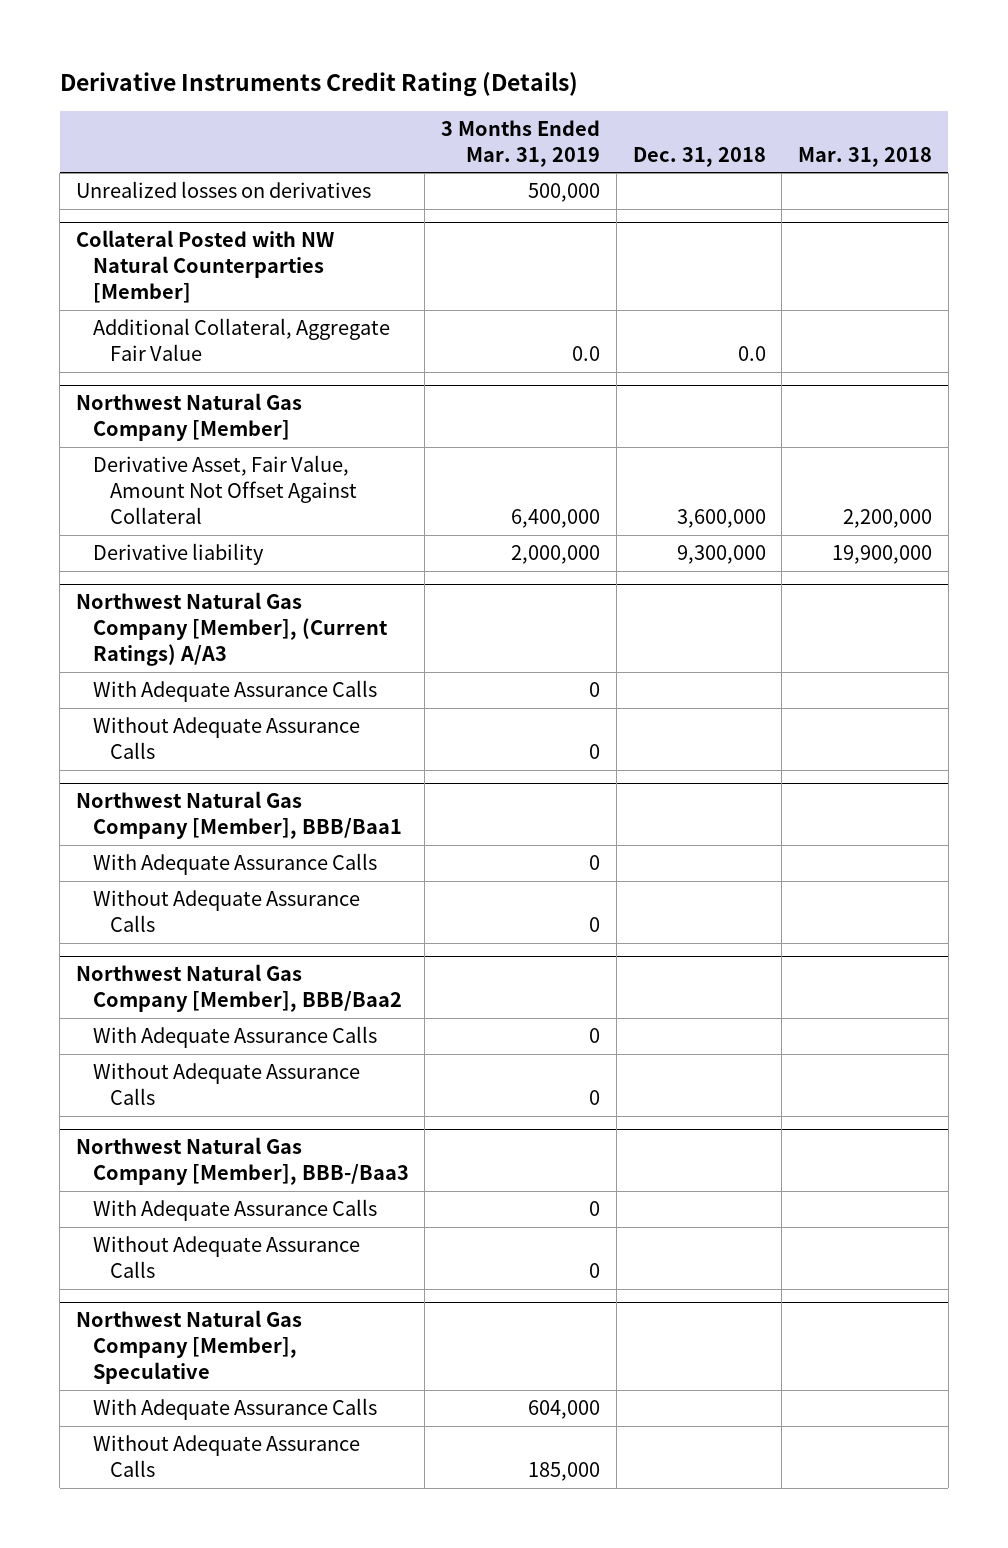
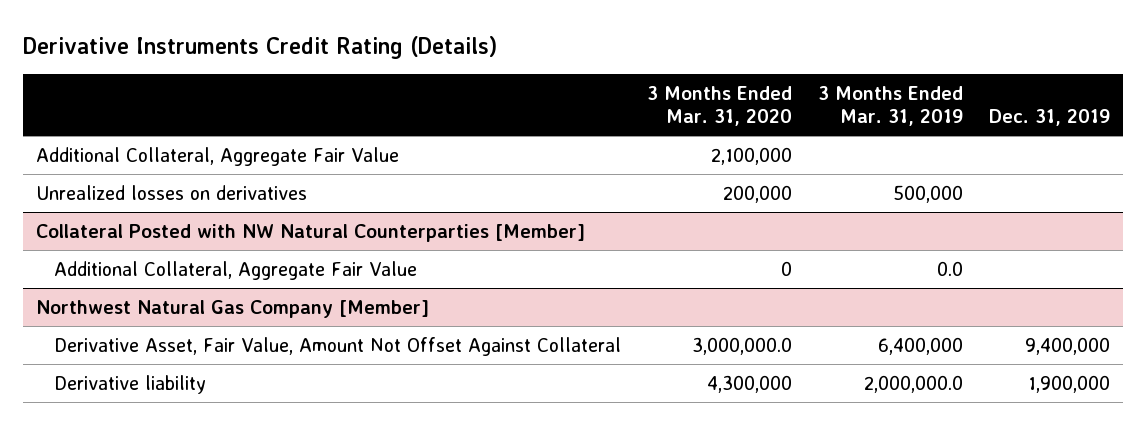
[632,147,766,168] Dec. 31, 2018 -> none
[797,147,932,168] Mar. 31, 2018 -> none
none -> [646,85,792,126] 3 Months Ended Mar. 31, 2020
none -> [988,108,1110,126] Dec. 31, 2019
none -> [36,146,400,166] Additional Collateral, Aggregate Fair Value
[75,592,388,667] Northwest Natural Gas Company [Member], (Current Ratings) A/A3 -> none
[92,680,377,703] With Adequate Assurance Calls -> none
[92,717,360,760] Without Adequate Assurance Calls -> none
[75,791,402,840] Northwest Natural Gas Company [Member], BBB/Baa1 -> none
[92,853,377,876] With Adequate Assurance Calls -> none
[92,890,360,933] Without Adequate Assurance Calls -> none
[75,964,402,1013] Northwest Natural Gas Company [Member], BBB/Baa2 -> none
[92,1026,377,1049] With Adequate Assurance Calls -> none
[92,1063,360,1106] Without Adequate Assurance Calls -> none
[75,1137,409,1186] Northwest Natural Gas Company [Member], BBB-/Baa3 -> none
[92,1199,377,1222] With Adequate Assurance Calls -> none
[92,1236,360,1279] Without Adequate Assurance Calls -> none
[75,1310,302,1385] Northwest Natural Gas Company [Member], Speculative -> none
[92,1398,377,1421] With Adequate Assurance Calls -> none
[92,1435,360,1478] Without Adequate Assurance Calls -> none
[511,545,601,565] 2,000,000 -> [863,374,963,393] 2,000,000.0

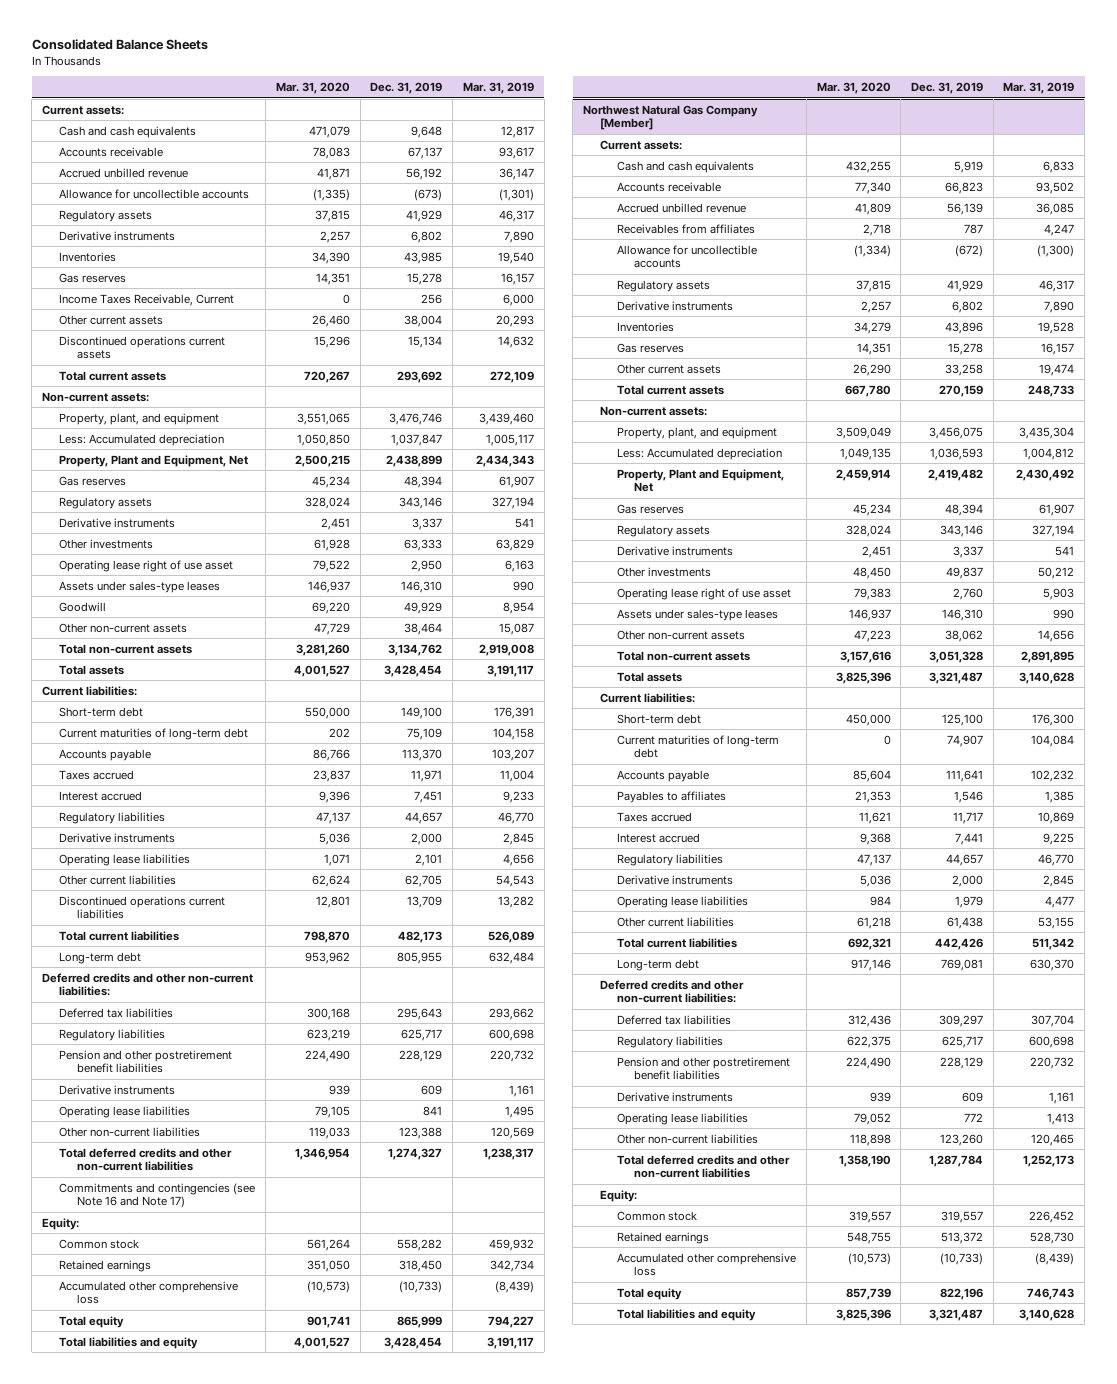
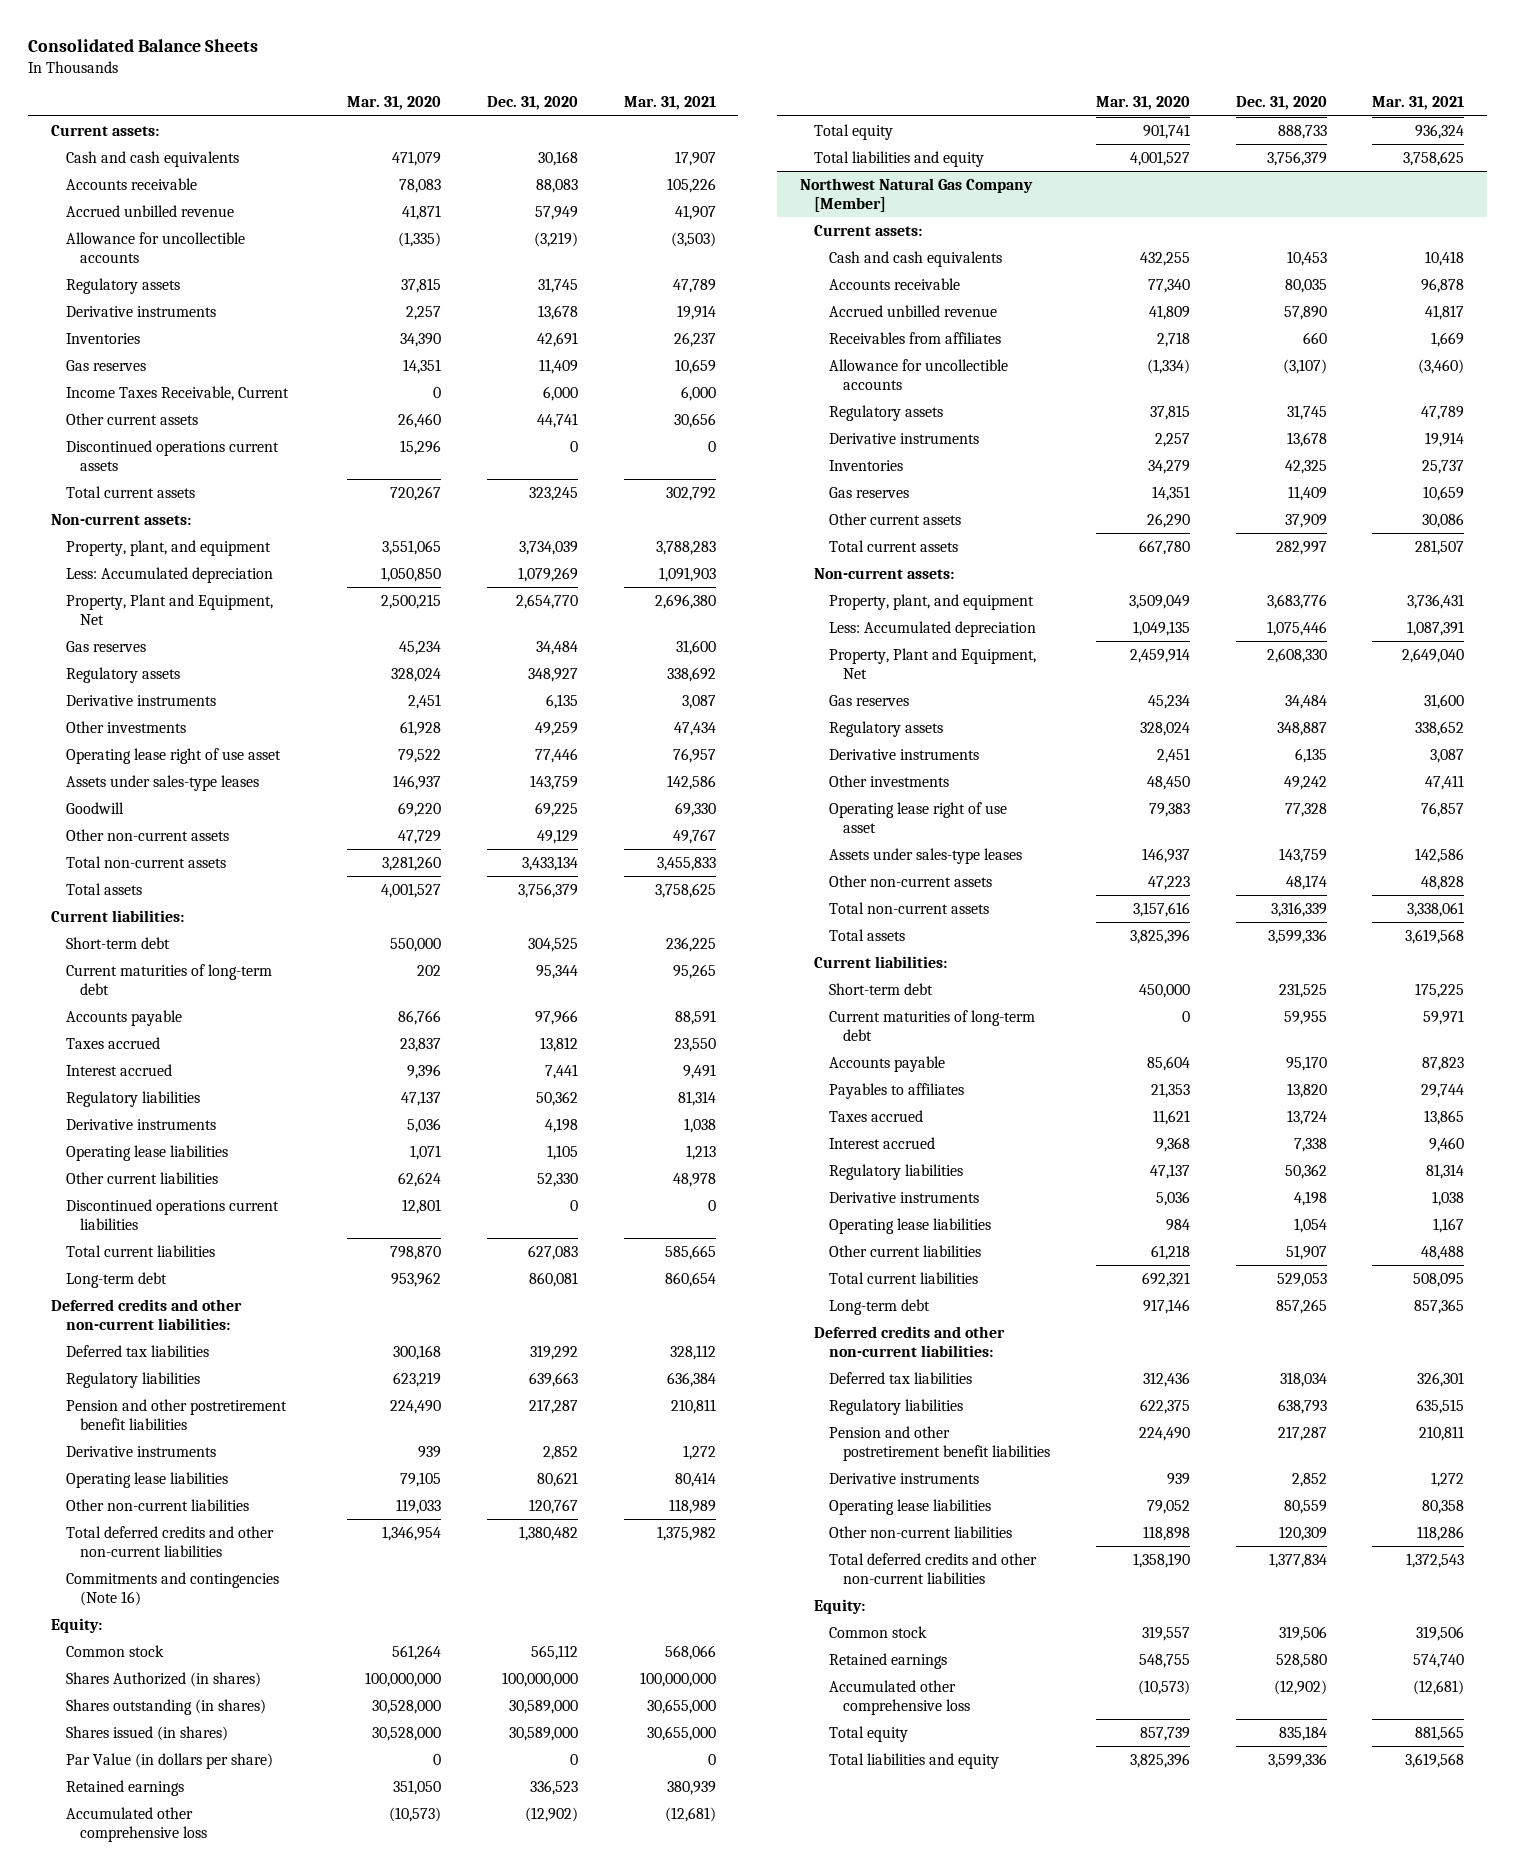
[370,82,443,95] Dec. 31, 2019 -> none
[462,82,534,95] Mar. 31, 2019 -> none
none -> [486,96,578,111] Dec. 31, 2020
none -> [623,96,716,111] Mar. 31, 2021
[59,1182,256,1209] Commitments and contingencies (see Note 16 and Note 17) -> [65,1571,279,1606] Commitments and contingencies (Note 16)
none -> [65,1671,261,1687] Shares Authorized (in shares)
none -> [65,1698,266,1715] Shares outstanding (in shares)
none -> [65,1725,228,1741] Shares issued (in shares)
none -> [65,1752,273,1769] Par Value (in dollars per share)

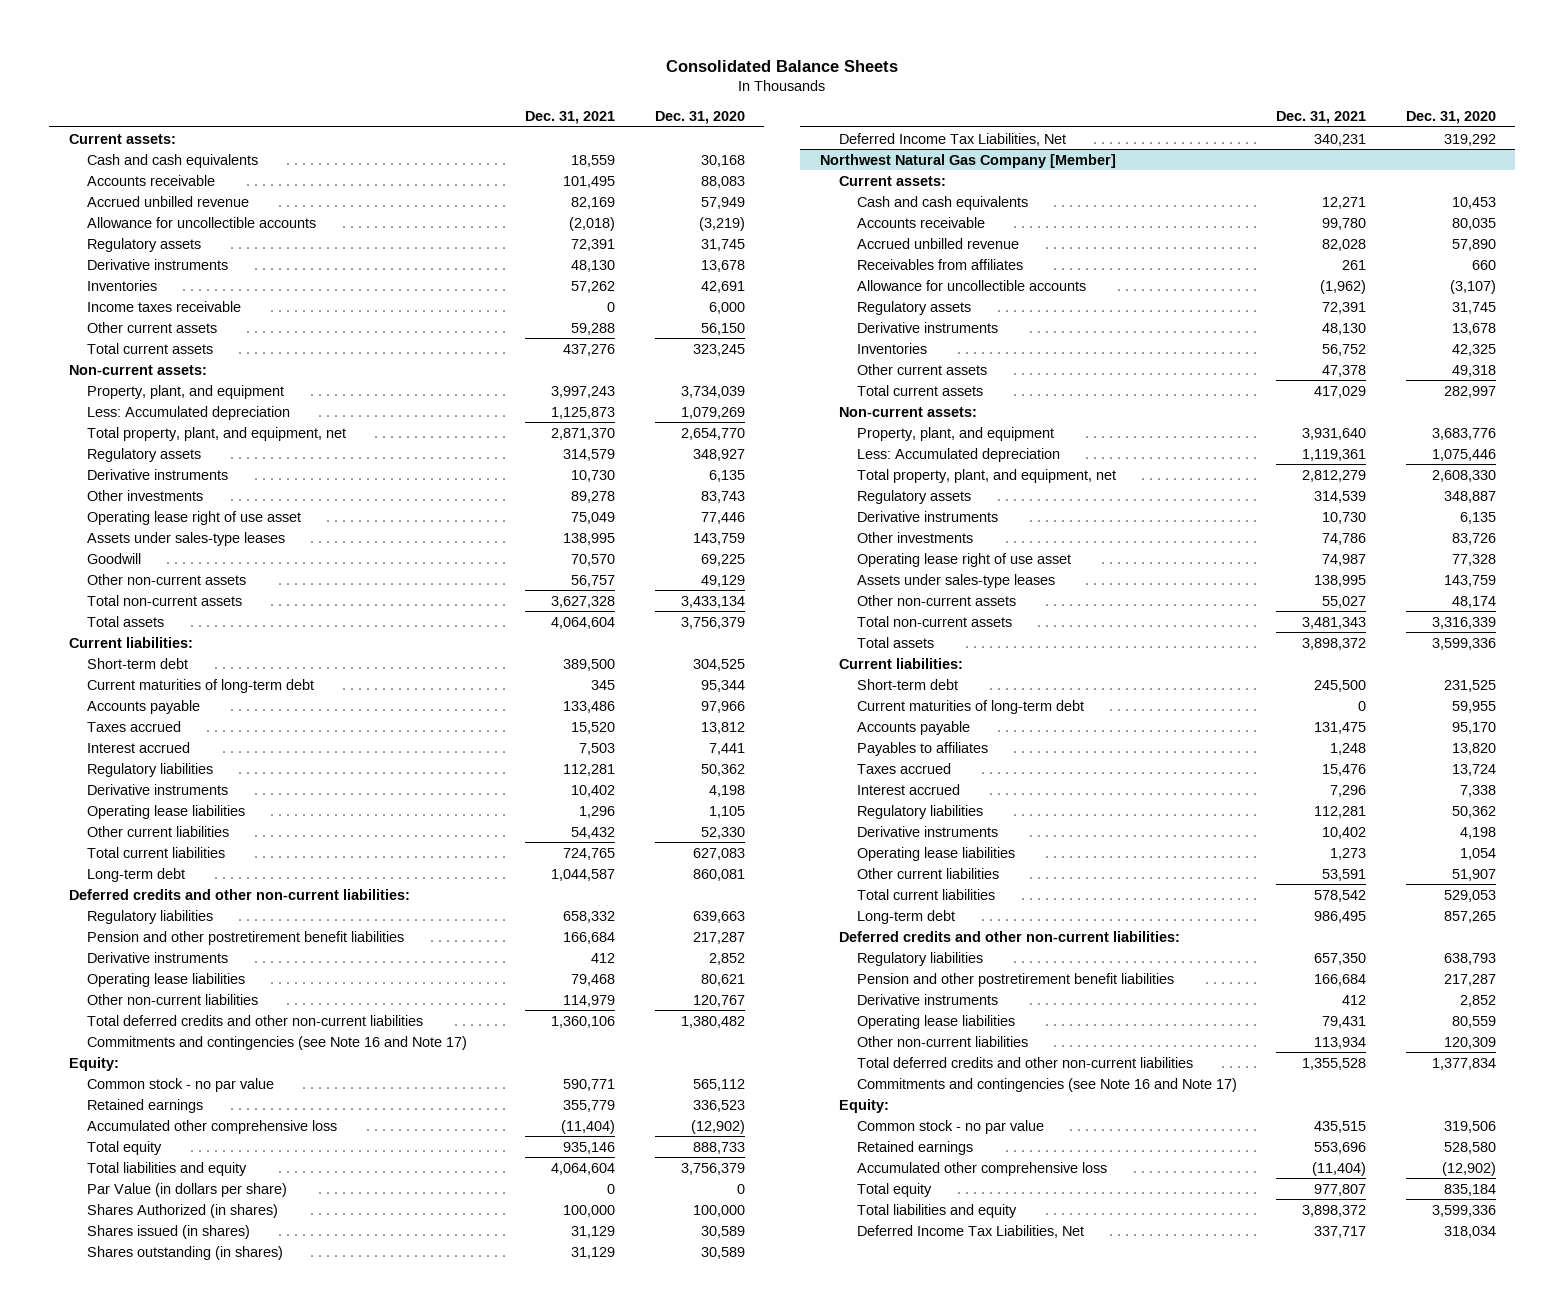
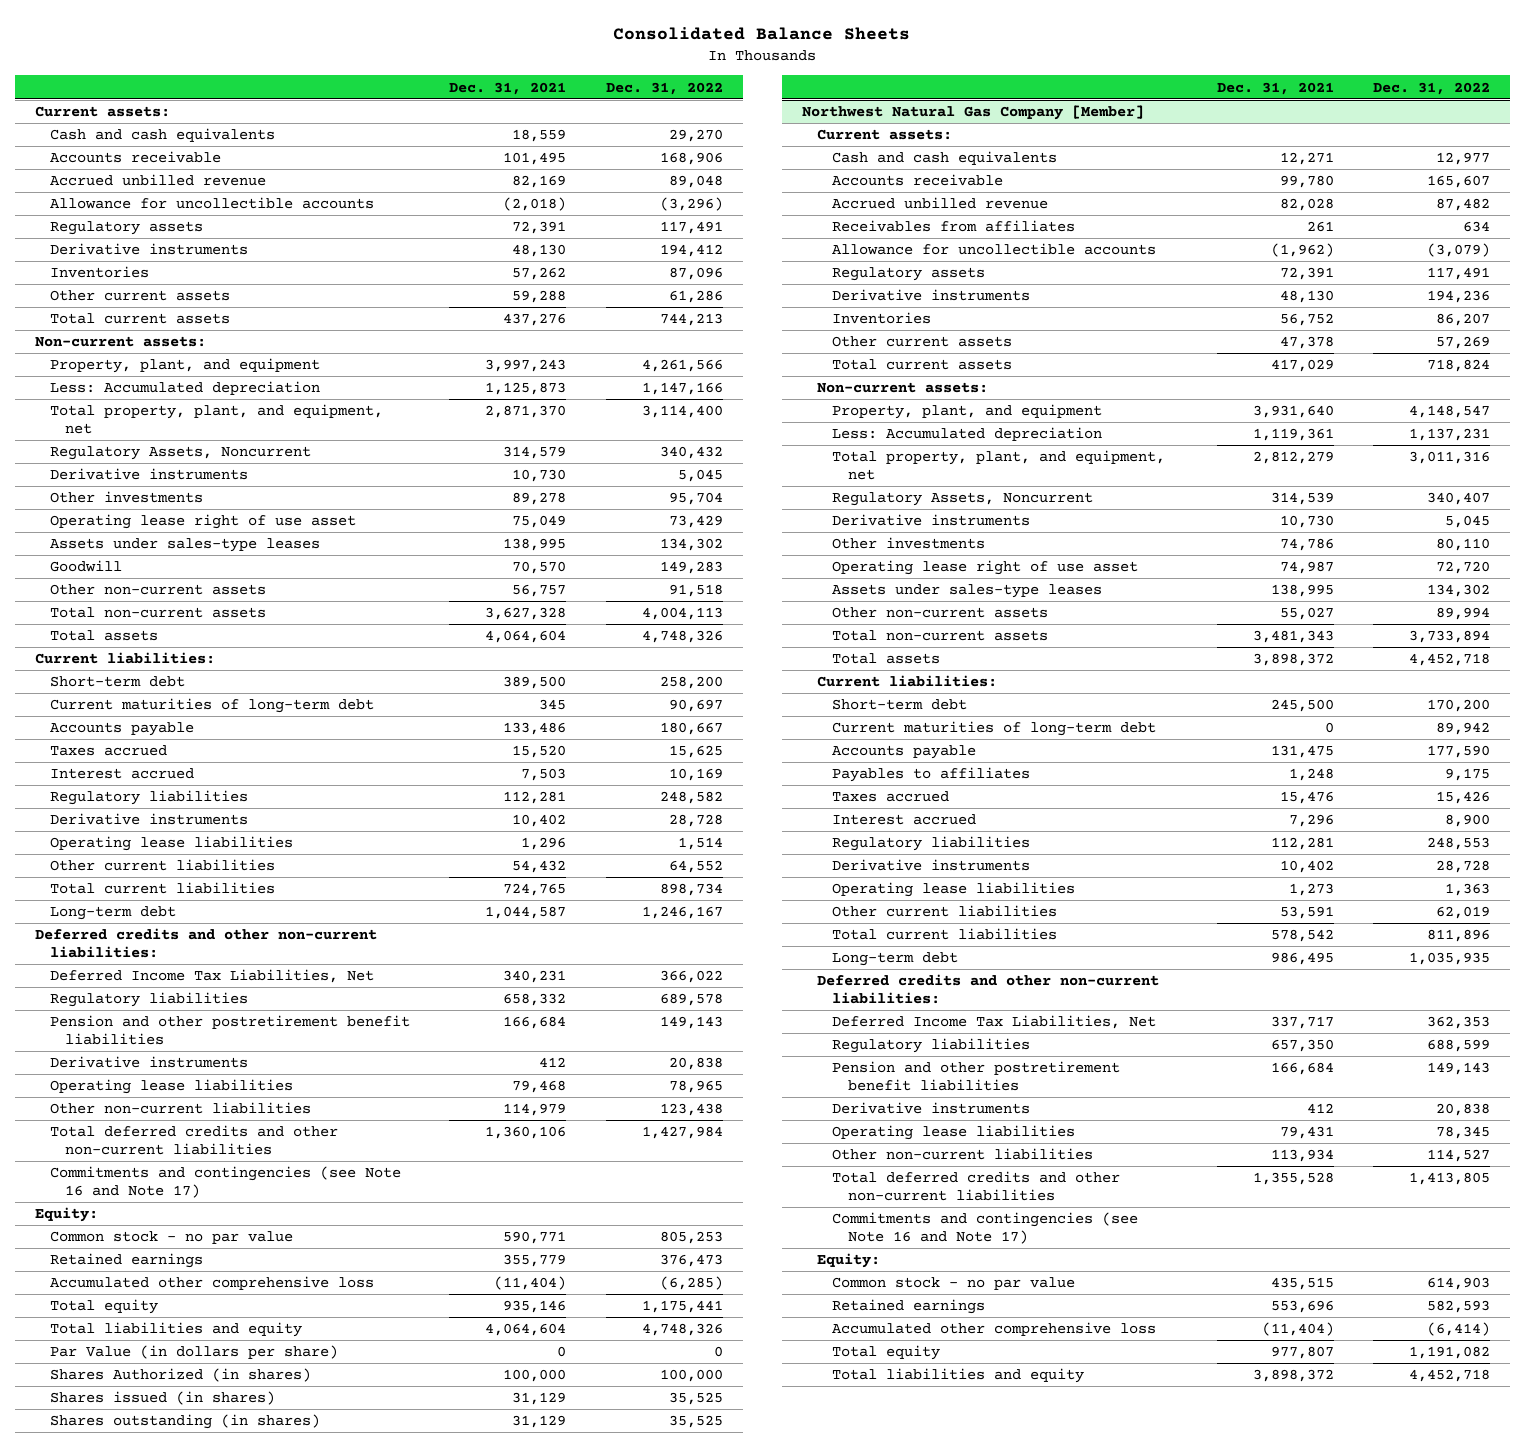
[654,110,745,124] Dec. 31, 2020 -> none
none -> [606,81,724,95] Dec. 31, 2022
[87,300,242,312] Income taxes receivable -> none
[87,447,202,462] Regulatory assets -> [49,446,311,461] Regulatory Assets, Noncurrent
[838,132,1066,146] Deferred Income Tax Liabilities, Net -> [49,969,374,984] Deferred Income Tax Liabilities, Net
[857,489,972,504] Regulatory assets -> [832,492,1094,507] Regulatory Assets, Noncurrent
[857,1224,1085,1238] Deferred Income Tax Liabilities, Net -> [832,1015,1157,1030] Deferred Income Tax Liabilities, Net

